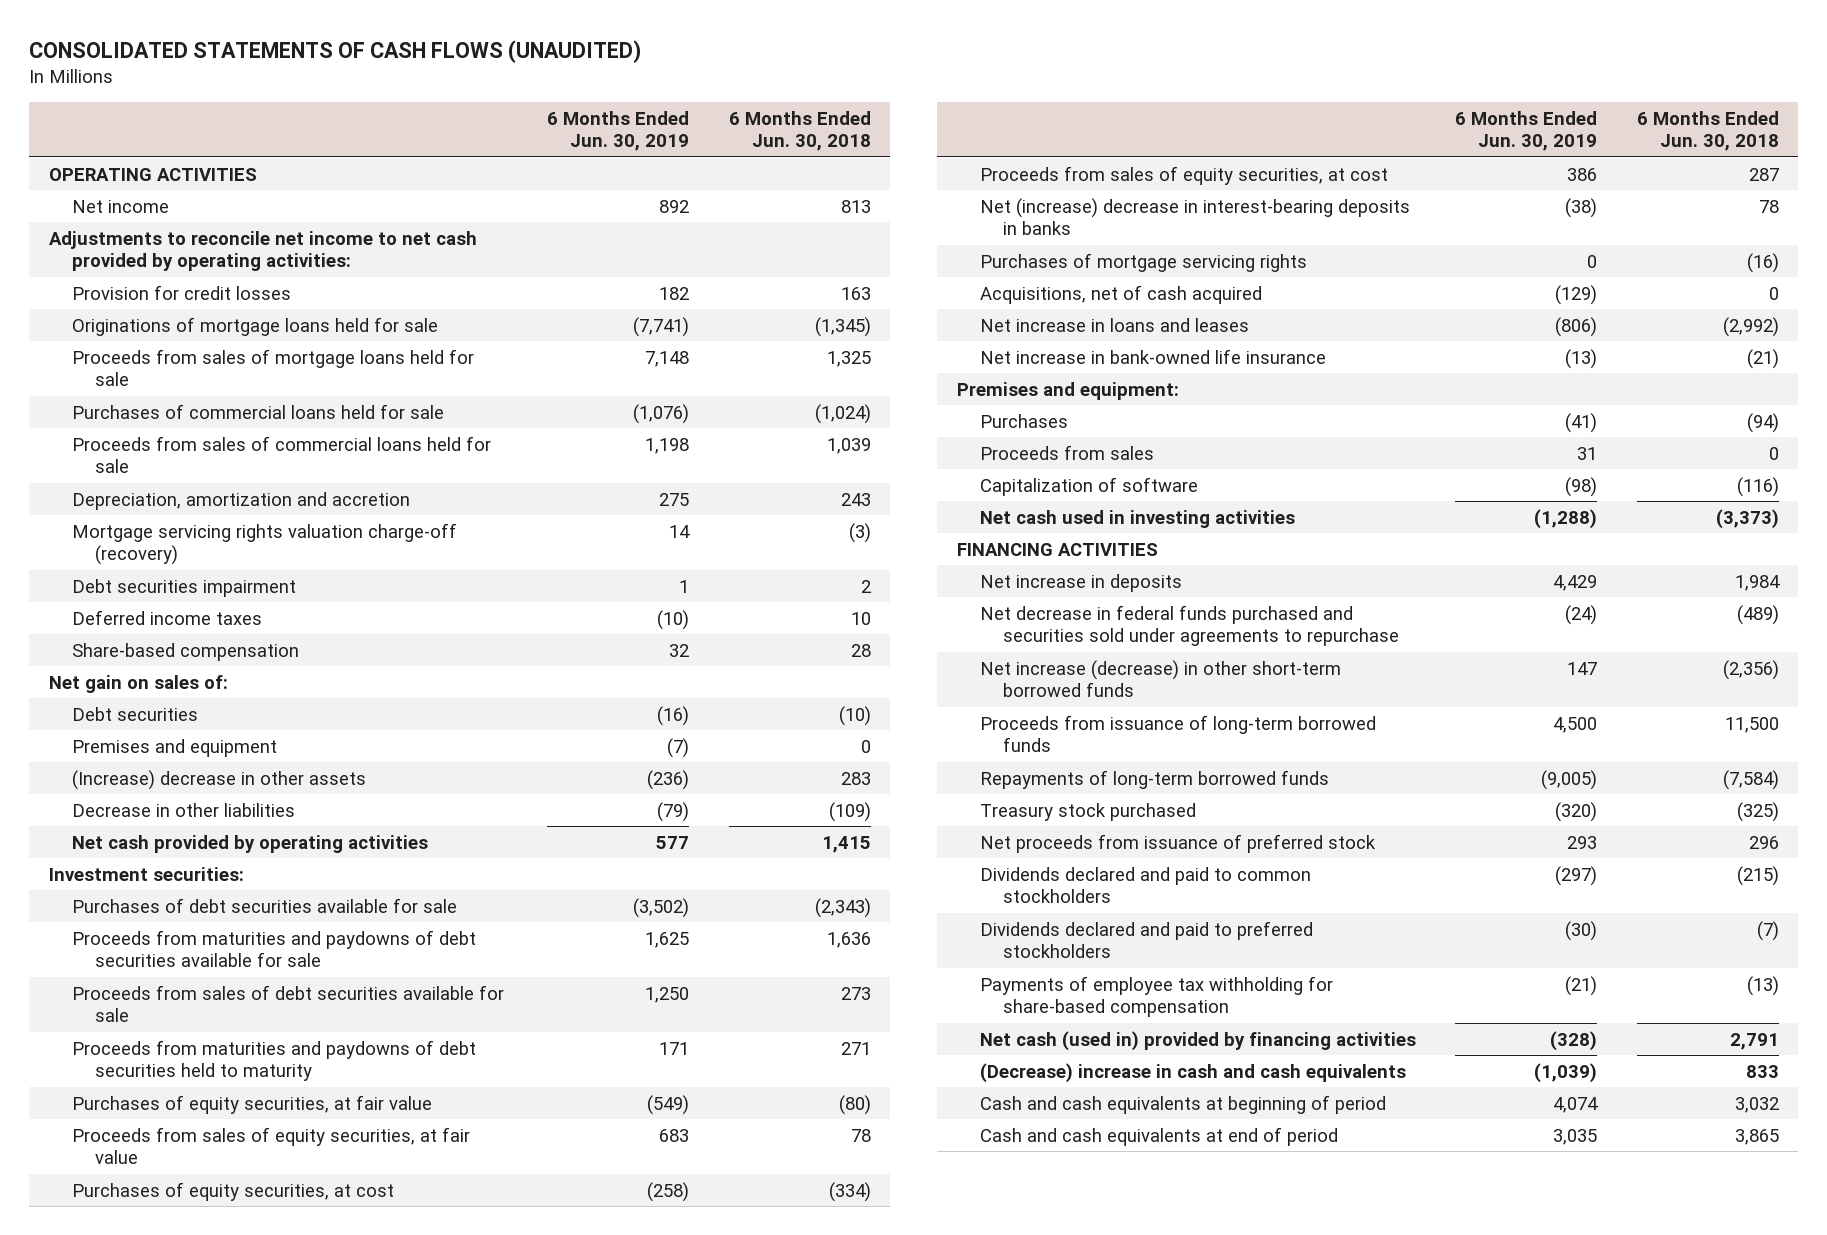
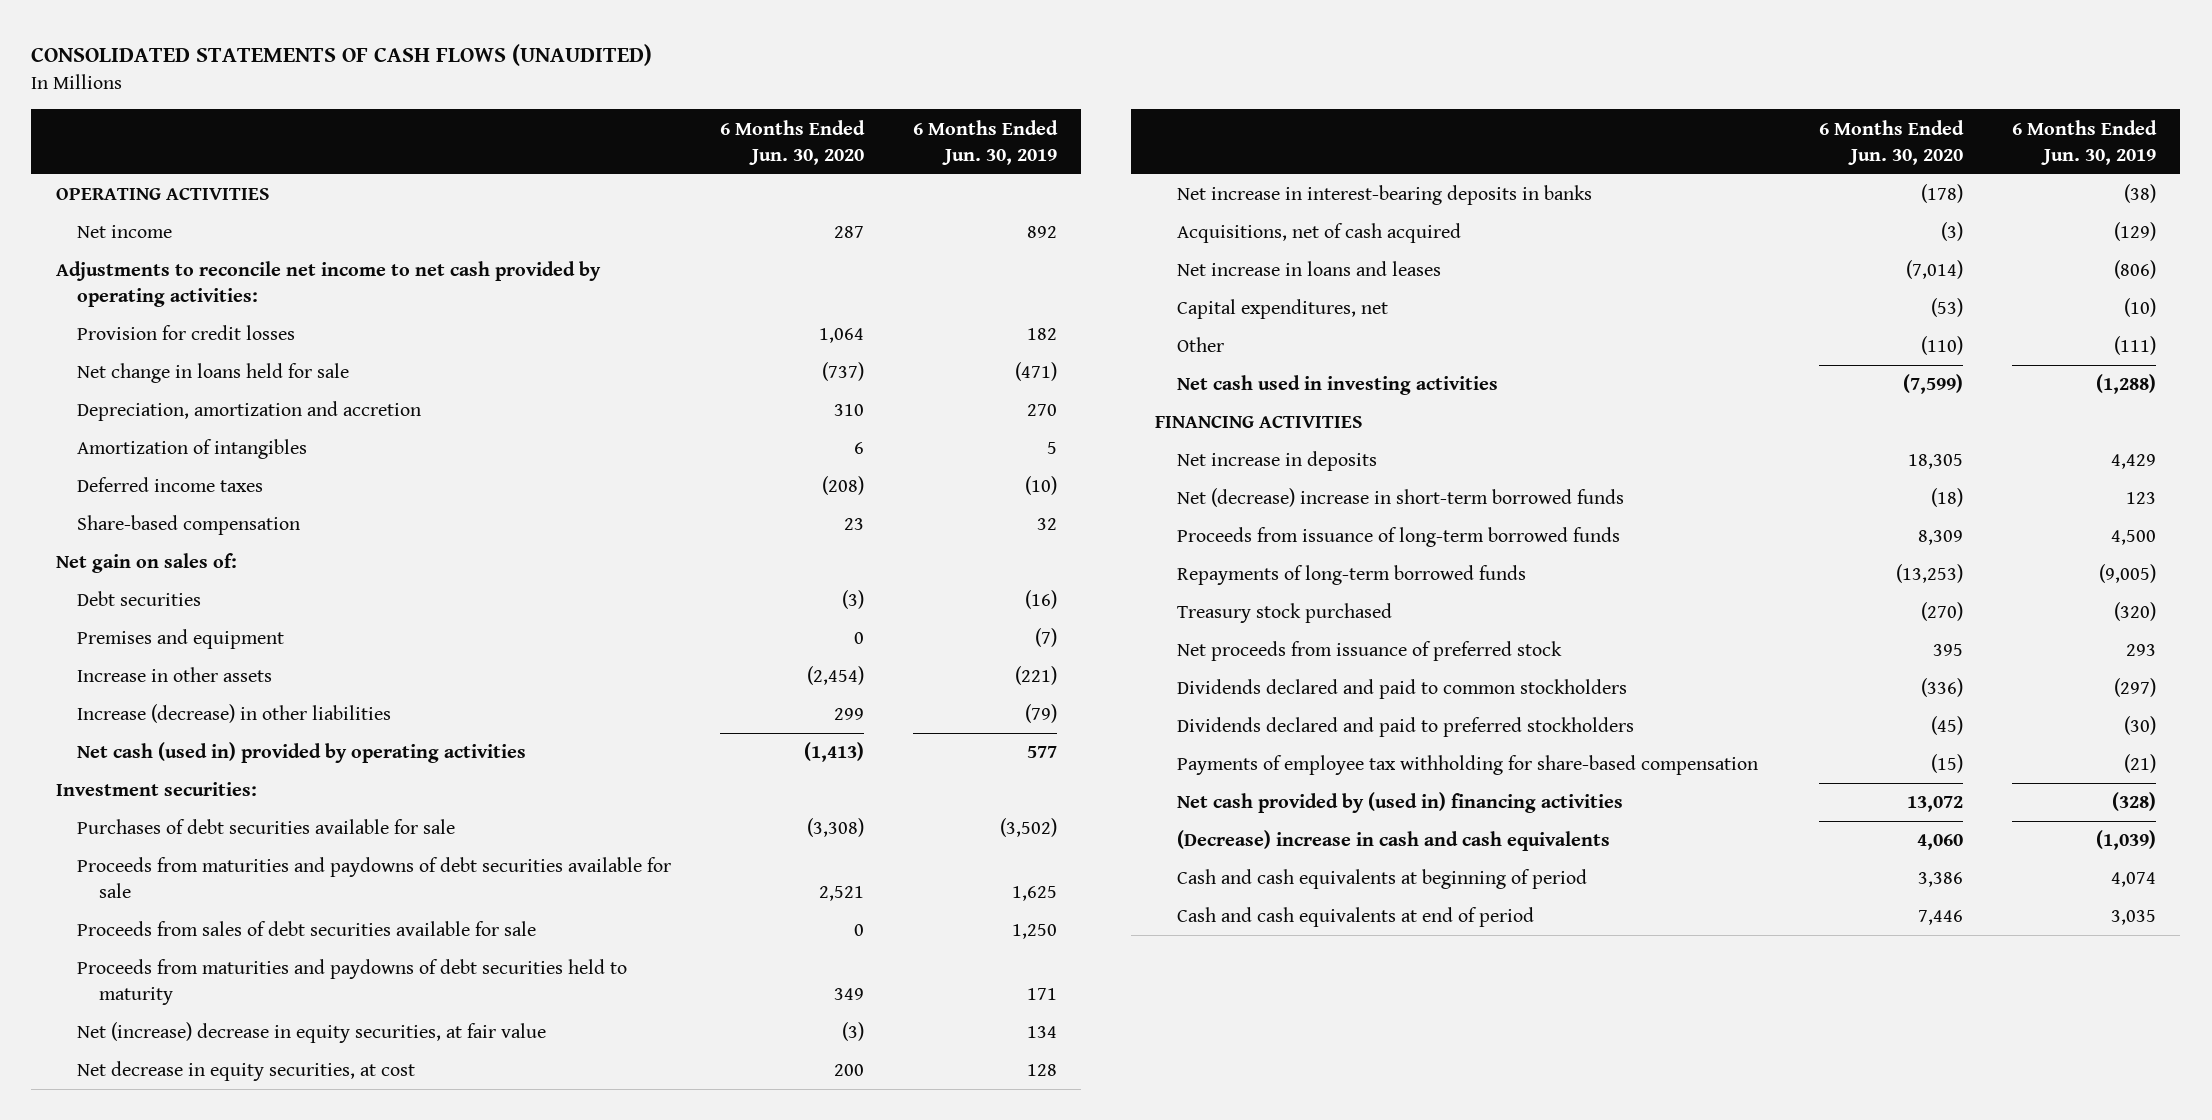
[728,110,871,152] 6 Months Ended Jun. 30, 2018 -> none
none -> [719,119,865,165] 6 Months Ended Jun. 30, 2020
[72,316,439,336] Originations of mortgage loans held for sale -> none
[72,348,475,387] Proceeds from sales of mortgage loans held for sale -> none
[72,403,445,419] Purchases of commercial loans held for sale -> none
[72,435,492,474] Proceeds from sales of commercial loans held for sale -> none
[72,522,458,566] Mortgage servicing rights valuation charge-off (recovery) -> none
[72,578,297,597] Debt securities impairment -> none
none -> [77,363,350,384] Net change in loans held for sale
[659,492,690,506] 275 -> [1026,404,1057,417] 270
none -> [77,439,308,460] Amortization of intangibles
[72,769,367,790] (Increase) decrease in other assets -> [77,667,273,683] Increase in other assets
[647,769,690,790] (236) -> [1014,666,1057,686] (221)
[72,802,296,817] Decrease in other liabilities -> [77,704,392,724] Increase (decrease) in other liabilities
[72,834,429,853] Net cash provided by operating activities -> [77,742,527,764] Net cash (used in) provided by operating activities
[72,1094,433,1114] Purchases of equity securities, at fair value -> none
[72,1126,471,1165] Proceeds from sales of equity securities, at fair value -> none
[72,1181,395,1201] Purchases of equity securities, at cost -> none
[979,165,1388,185] Proceeds from sales of equity securities, at cost -> none
[979,252,1307,272] Purchases of mortgage servicing rights -> none
none -> [77,1022,547,1044] Net (increase) decrease in equity securities, at fair value
none -> [77,1061,416,1082] Net decrease in equity securities, at cost
[979,197,1410,236] Net (increase) decrease in interest-bearing deposits in banks -> [1176,185,1592,206] Net increase in interest-bearing deposits in banks
[979,348,1326,364] Net increase in bank-owned life insurance -> none
[956,381,1179,400] Premises and equipment: -> none
[979,413,1068,428] Purchases -> none
[979,444,1154,460] Proceeds from sales -> none
[979,476,1198,496] Capitalization of software -> none
none -> [1176,299,1388,320] Capital expenditures, net
none -> [1176,337,1224,353] Other
[979,604,1400,647] Net decrease in federal funds purchased and securities sold under agreements to repurchase -> none
[979,659,1341,698] Net increase (decrease) in other short-term borrowed funds -> [1176,488,1624,508] Net (decrease) increase in short-term borrowed funds
[1567,661,1598,675] 147 -> [2126,492,2157,505] 123
[979,1030,1416,1051] Net cash (used in) provided by financing activities -> [1176,792,1623,814] Net cash provided by (used in) financing activities

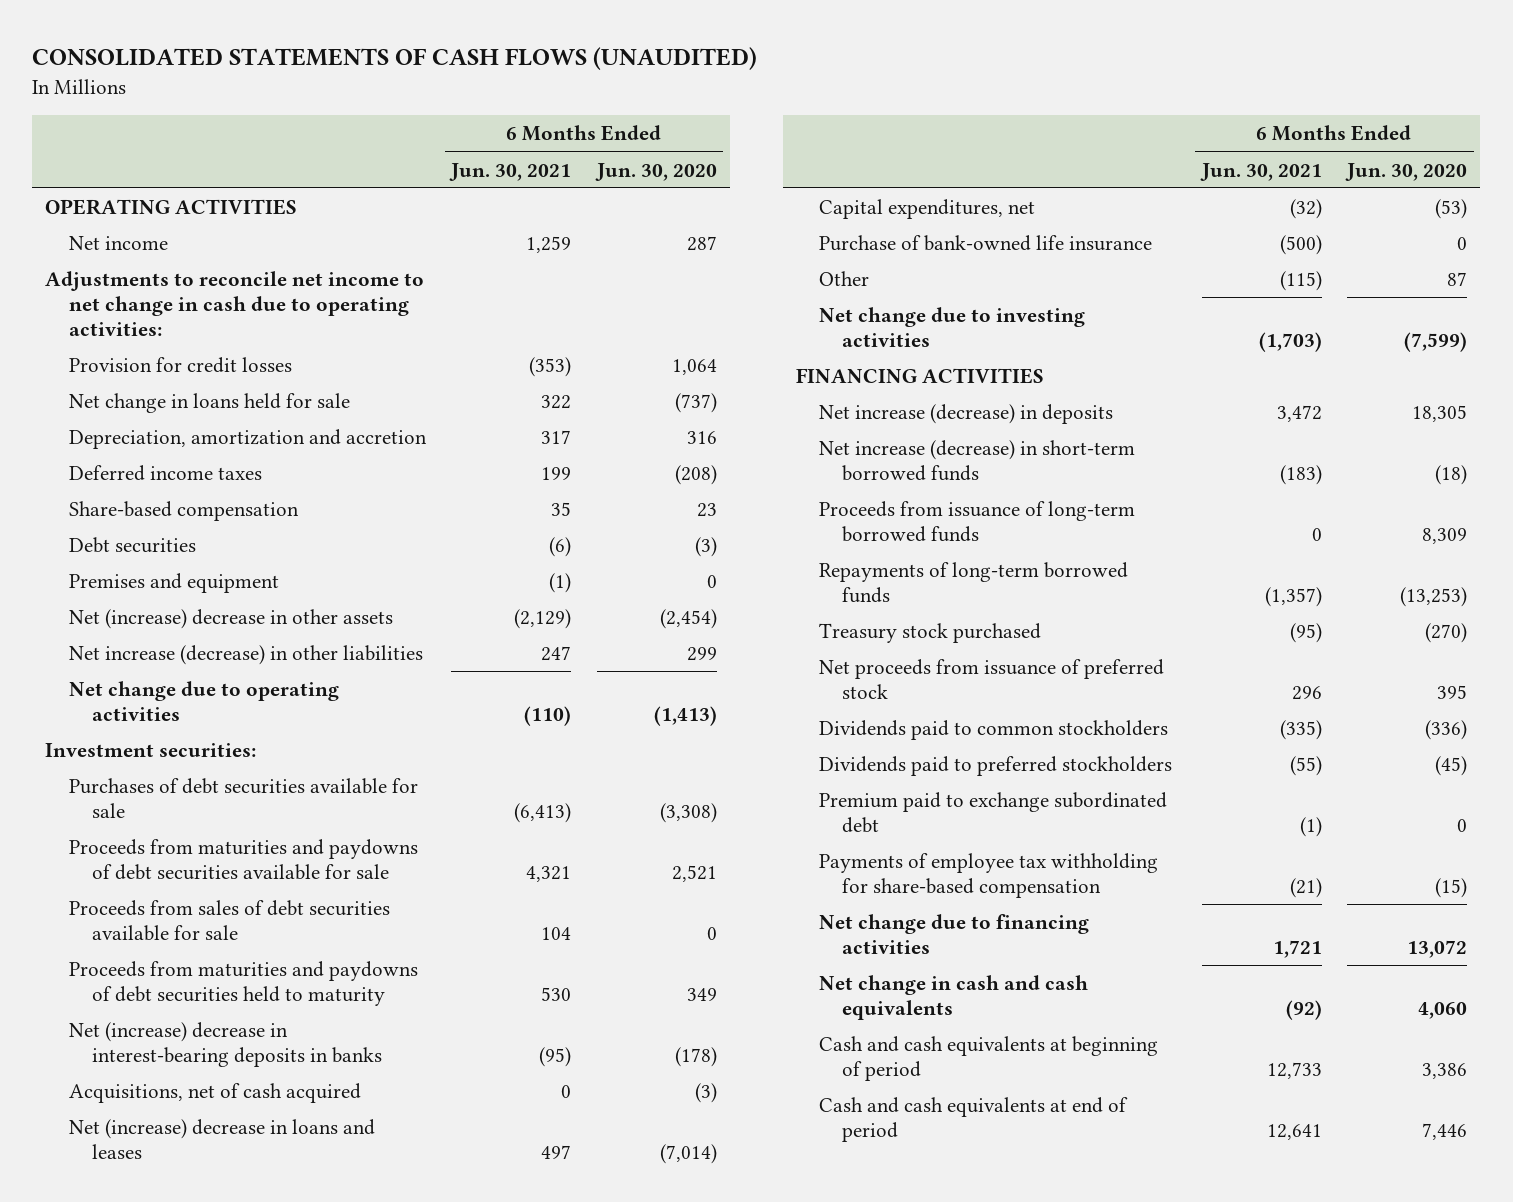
[912,119,1058,165] 6 Months Ended Jun. 30, 2019 -> none
none -> [449,162,572,181] Jun. 30, 2021
[55,261,601,308] Adjustments to reconcile net income to net cash provided by operating activities: -> [45,271,425,336] Adjustments to reconcile net income to net change in cash due to operating activities:
[77,439,308,460] Amortization of intangibles -> none
[833,404,864,417] 310 -> [686,431,717,445] 316
[55,553,237,574] Net gain on sales of: -> none
[77,667,273,683] Increase in other assets -> [68,609,393,630] Net (increase) decrease in other assets
[77,704,392,724] Increase (decrease) in other liabilities -> [68,645,423,666] Net increase (decrease) in other liabilities
[77,742,527,764] Net cash (used in) provided by operating activities -> [68,681,339,721] Net change due to operating activities
[77,1022,547,1044] Net (increase) decrease in equity securities, at fair value -> none
[77,1061,416,1082] Net decrease in equity securities, at cost -> none
[1176,185,1592,206] Net increase in interest-bearing deposits in banks -> [68,1022,383,1067] Net (increase) decrease in interest-bearing deposits in banks
[1176,261,1441,277] Net increase in loans and leases -> [68,1119,375,1159] Net (increase) decrease in loans and leases
none -> [819,235,1153,252] Purchase of bank-owned life insurance
[1921,336,1964,356] (110) -> [1447,272,1468,287] 87
[1176,375,1498,396] Net cash used in investing activities -> [819,307,1086,347] Net change due to investing activities
[1176,451,1377,472] Net increase in deposits -> [819,404,1114,425] Net increase (decrease) in deposits
[1176,488,1624,508] Net (decrease) increase in short-term borrowed funds -> [819,440,1136,481] Net increase (decrease) in short-term borrowed funds
[1176,679,1627,700] Dividends declared and paid to common stockholders -> [819,720,1169,741] Dividends paid to common stockholders
[1176,717,1634,738] Dividends declared and paid to preferred stockholders -> [819,756,1173,777] Dividends paid to preferred stockholders
none -> [819,792,1168,833] Premium paid to exchange subordinated debt
[1176,792,1623,814] Net cash provided by (used in) financing activities -> [819,914,1090,954] Net change due to financing activities
[1176,830,1610,852] (Decrease) increase in cash and cash equivalents -> [819,975,1089,1020] Net change in cash and cash equivalents

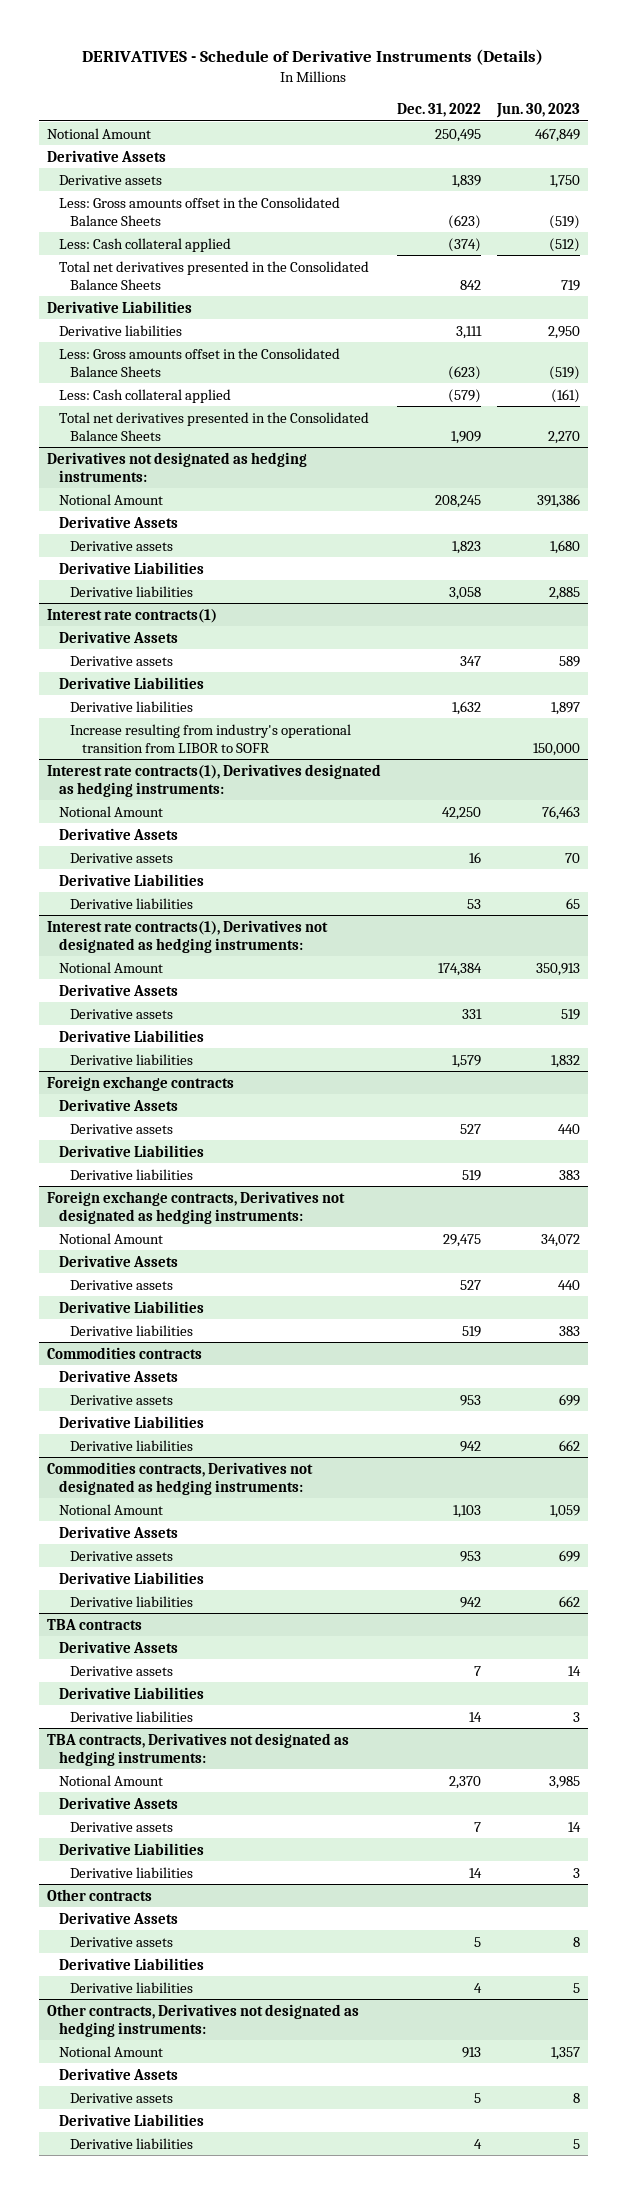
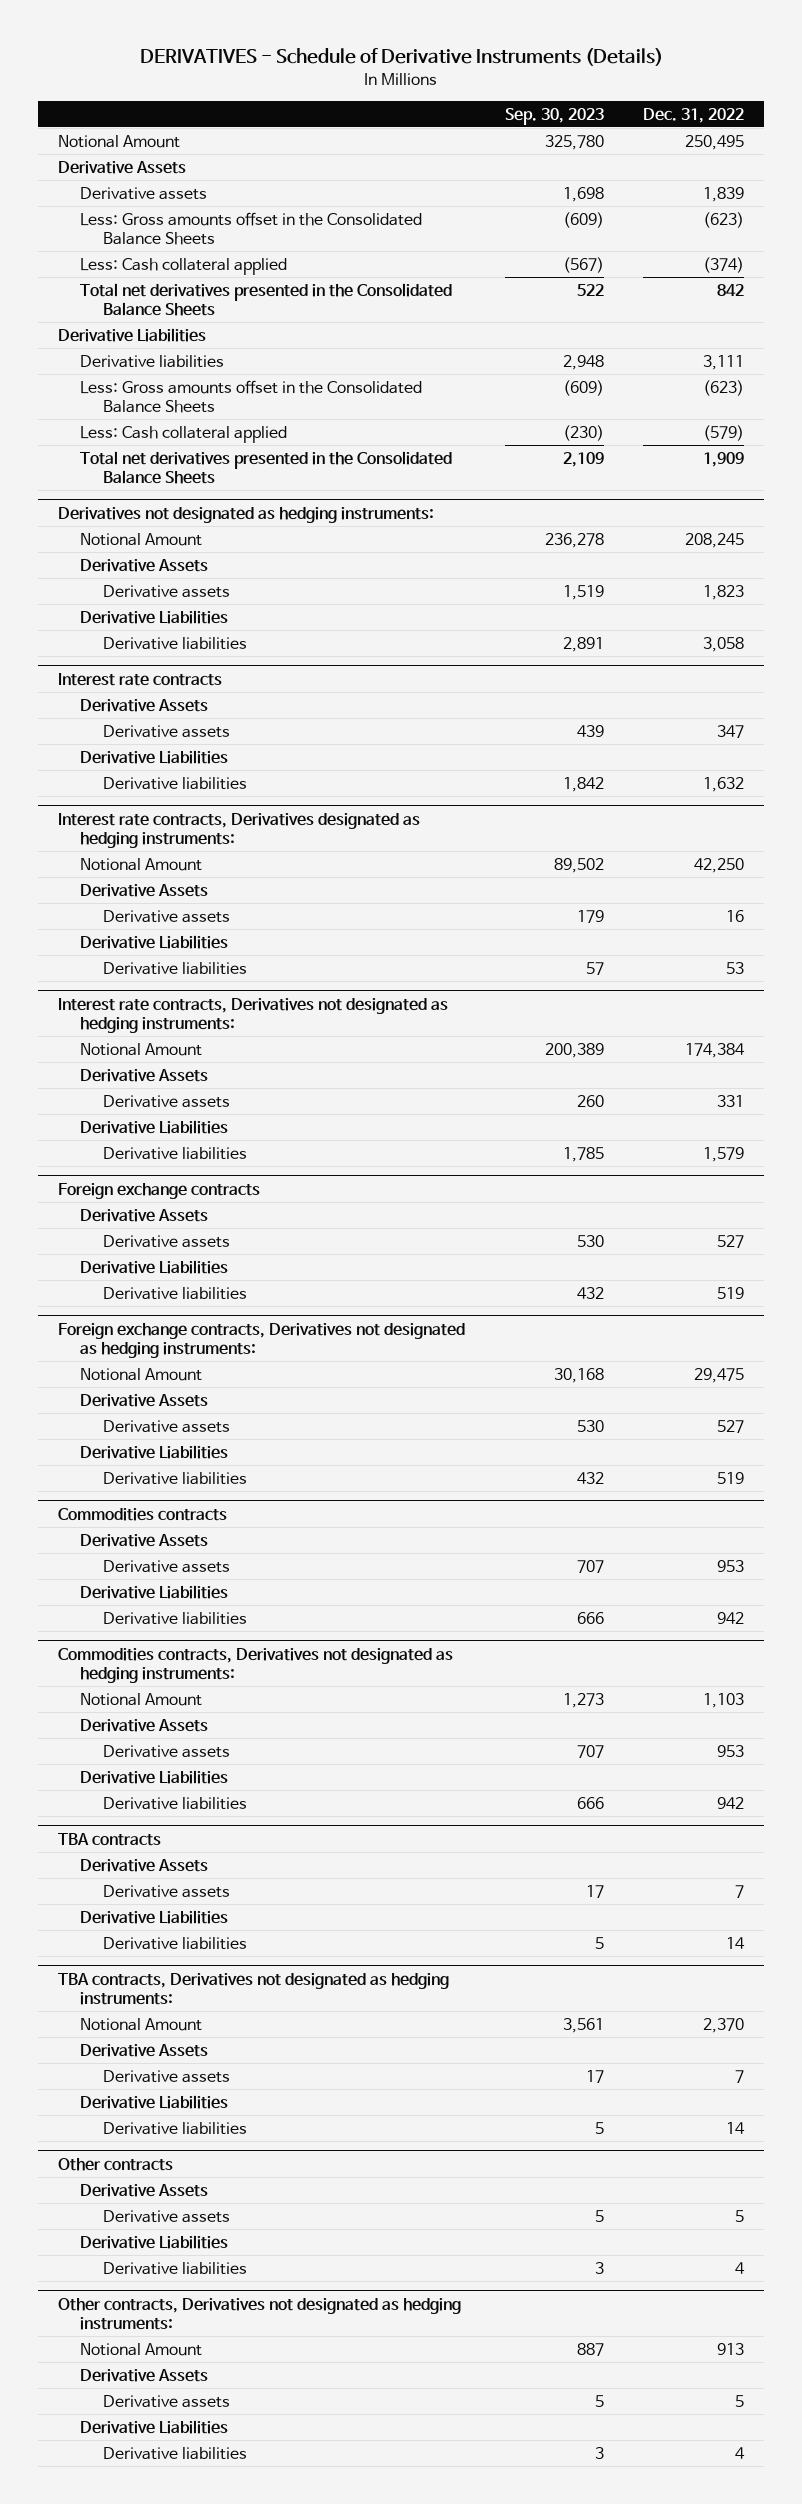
[495,103,580,119] Jun. 30, 2023 -> none
none -> [504,107,604,125] Sep. 30, 2023
[46,608,217,623] Interest rate contracts(1) -> [57,672,222,686] Interest rate contracts
[70,723,352,753] Increase resulting from industry's operational transition from LIBOR to SOFR -> none
[46,763,381,797] Interest rate contracts(1), Derivatives designated as hedging instruments: -> [57,812,420,849] Interest rate contracts, Derivatives designated as hedging instruments:
[46,919,328,953] Interest rate contracts(1), Derivatives not designated as hedging instruments: -> [57,997,448,1034] Interest rate contracts, Derivatives not designated as hedging instruments:

